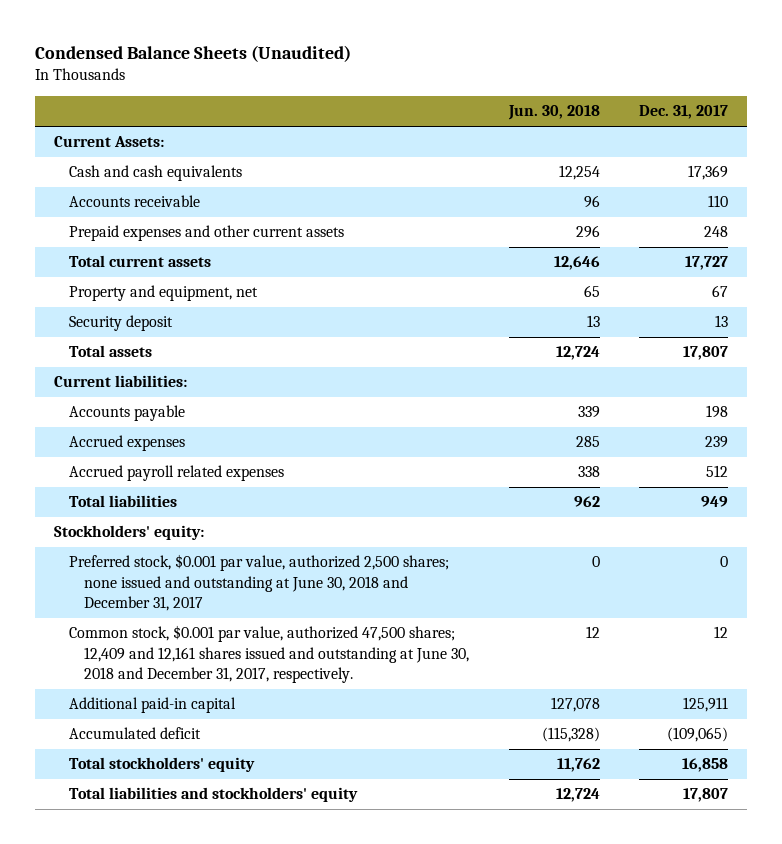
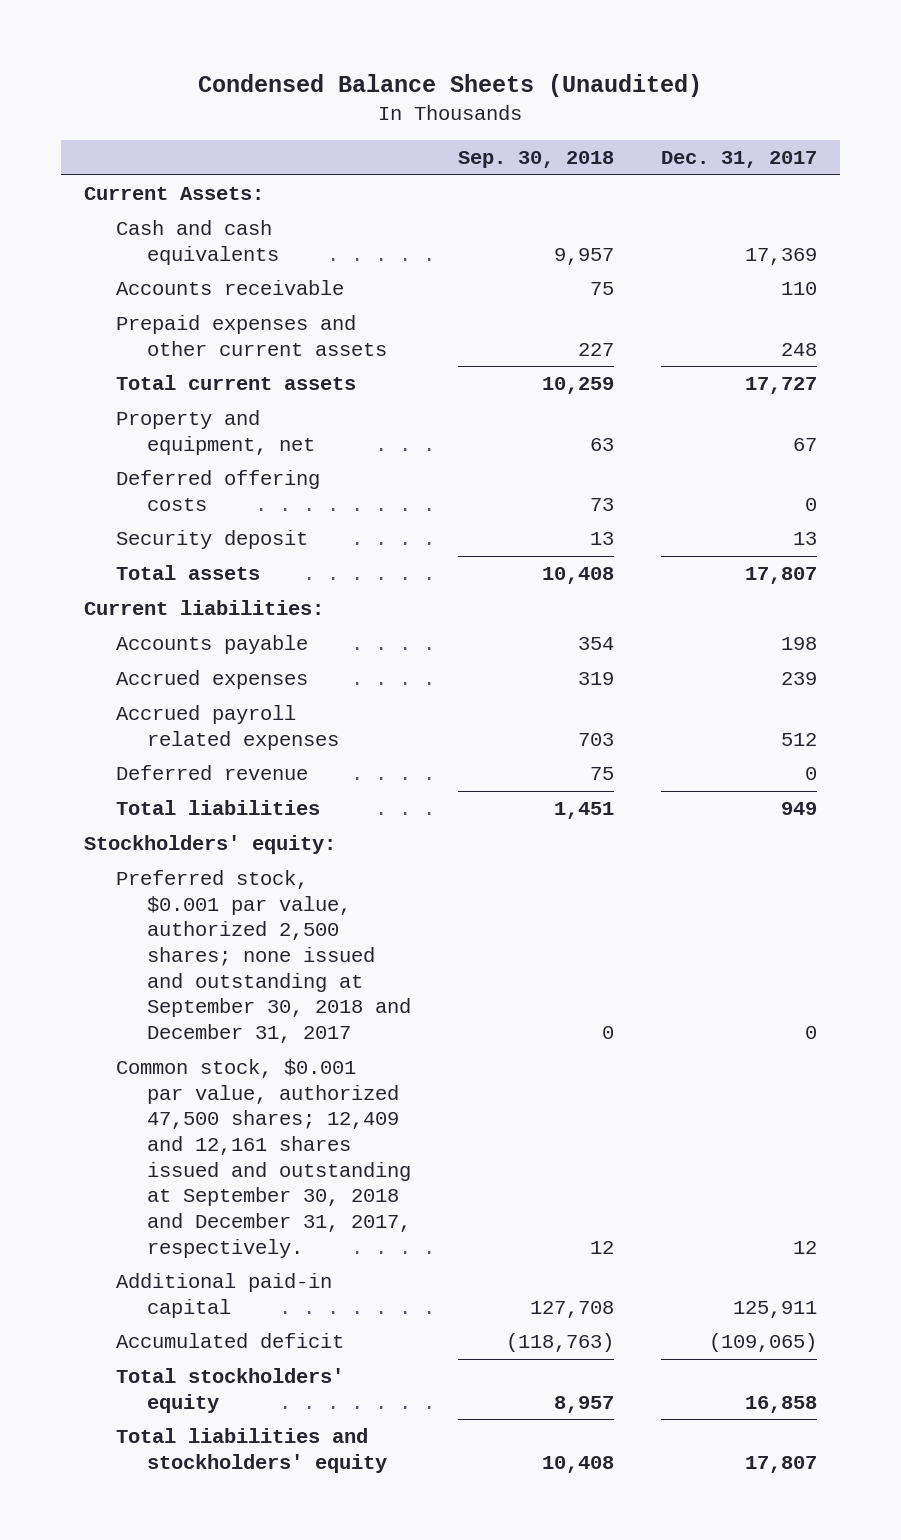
[507,105,600,121] Jun. 30, 2018 -> none
none -> [458,151,615,169] Sep. 30, 2018
none -> [115,470,320,511] Deferred offering costs
none -> [115,765,308,781] Deferred revenue
[69,554,450,612] Preferred stock, $0.001 par value, authorized 2,500 shares; none issued and outstanding at June 30, 2018 and December 31, 2017 -> [115,870,412,1044] Preferred stock, $0.001 par value, authorized 2,500 shares; none issued and outstanding at September 30, 2018 and December 31, 2017
[69,625,470,684] Common stock, $0.001 par value, authorized 47,500 shares; 12,409 and 12,161 shares issued and outstanding at June 30, 2018 and December 31, 2017, respectively. -> [115,1059,412,1258] Common stock, $0.001 par value, authorized 47,500 shares; 12,409 and 12,161 shares issued and outstanding at September 30, 2018 and December 31, 2017, respectively.

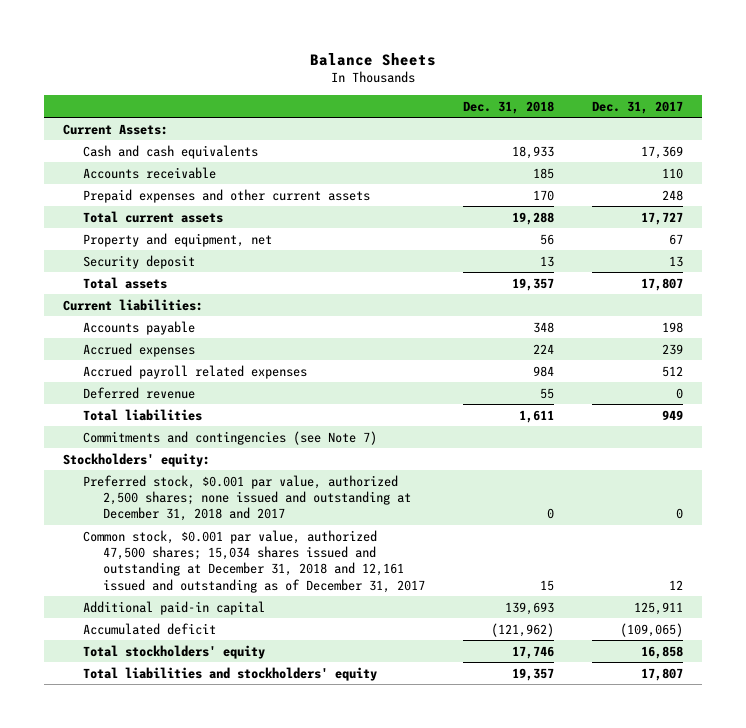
[198,74,703,98] Condensed Balance Sheets (Unaudited) -> [310,52,437,66] Balance Sheets
[458,151,615,169] Sep. 30, 2018 -> none
none -> [462,100,554,114] Dec. 31, 2018
[115,470,320,511] Deferred offering costs -> none
none -> [83,430,378,445] Commitments and contingencies (see Note 7)
[115,870,412,1044] Preferred stock, $0.001 par value, authorized 2,500 shares; none issued and outstanding at September 30, 2018 and December 31, 2017 -> [83,474,411,522] Preferred stock, $0.001 par value, authorized 2,500 shares; none issued and outstanding at December 31, 2018 and 2017
[115,1059,412,1258] Common stock, $0.001 par value, authorized 47,500 shares; 12,409 and 12,161 shares issued and outstanding at September 30, 2018 and December 31, 2017, respectively. -> [83,529,425,593] Common stock, $0.001 par value, authorized 47,500 shares; 15,034 shares issued and outstanding at December 31, 2018 and 12,161 issued and outstanding as of December 31, 2017

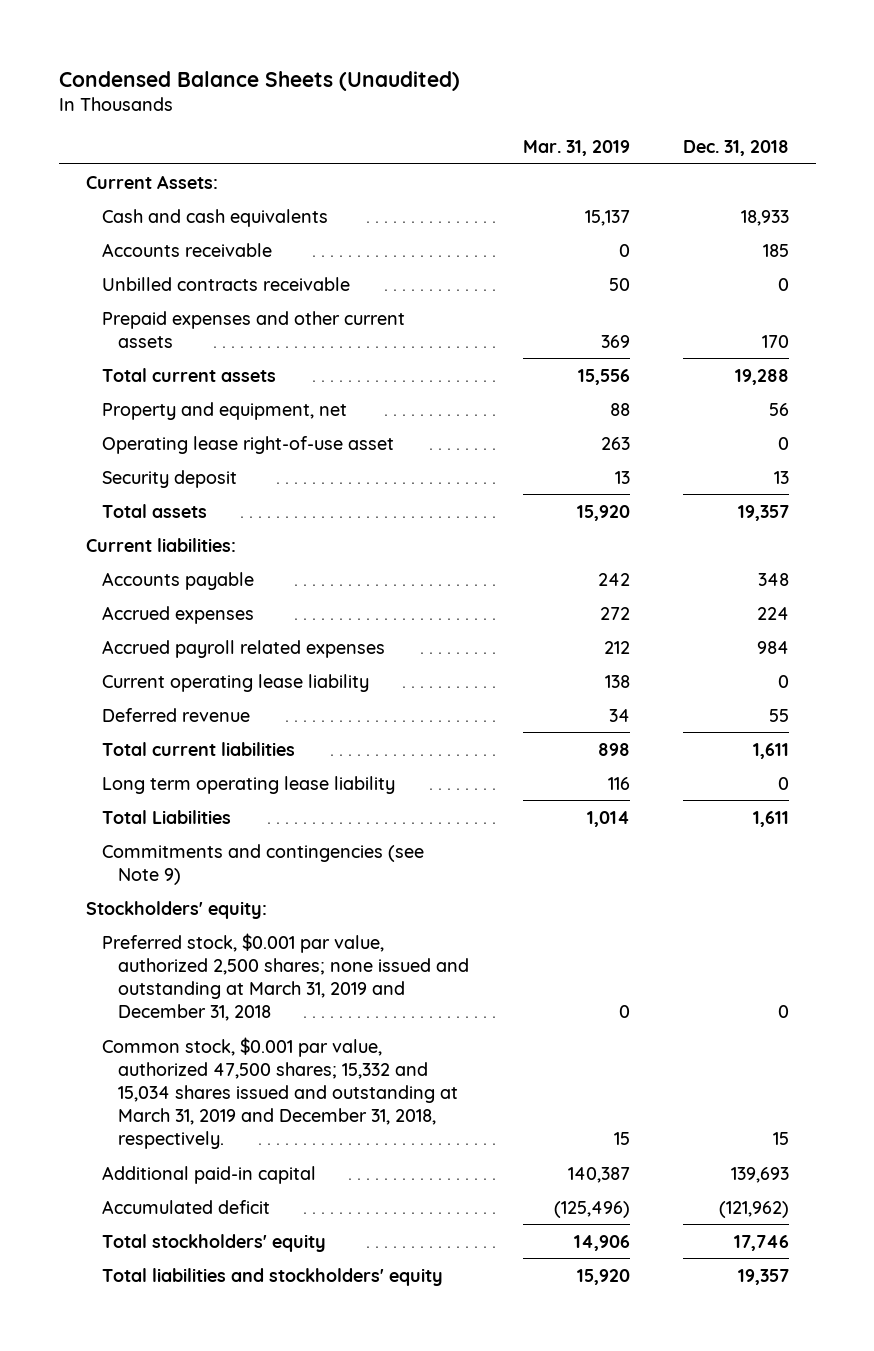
[310,52,437,66] Balance Sheets -> [58,70,460,91] Condensed Balance Sheets (Unaudited)
[591,100,683,114] Dec. 31, 2017 -> none
none -> [522,139,630,156] Mar. 31, 2019
none -> [101,276,350,291] Unbilled contracts receivable
none -> [101,435,394,454] Operating lease right-of-use asset
none -> [101,673,369,692] Current operating lease liability
[83,408,203,421] Total liabilities -> [101,741,295,756] Total current liabilities
none -> [101,775,395,794] Long term operating lease liability
none -> [101,809,231,824] Total Liabilities
[83,430,378,445] Commitments and contingencies (see Note 7) -> [101,843,424,885] Commitments and contingencies (see Note 9)
[83,474,411,522] Preferred stock, $0.001 par value, authorized 2,500 shares; none issued and outstanding at December 31, 2018 and 2017 -> [101,932,470,1022] Preferred stock, $0.001 par value, authorized 2,500 shares; none issued and outstanding at March 31, 2019 and December 31, 2018
[83,529,425,593] Common stock, $0.001 par value, authorized 47,500 shares; 15,034 shares issued and outstanding at December 31, 2018 and 12,161 issued and outstanding as of December 31, 2017 -> [101,1036,459,1150] Common stock, $0.001 par value, authorized 47,500 shares; 15,332 and 15,034 shares issued and outstanding at March 31, 2019 and December 31, 2018, respectively.

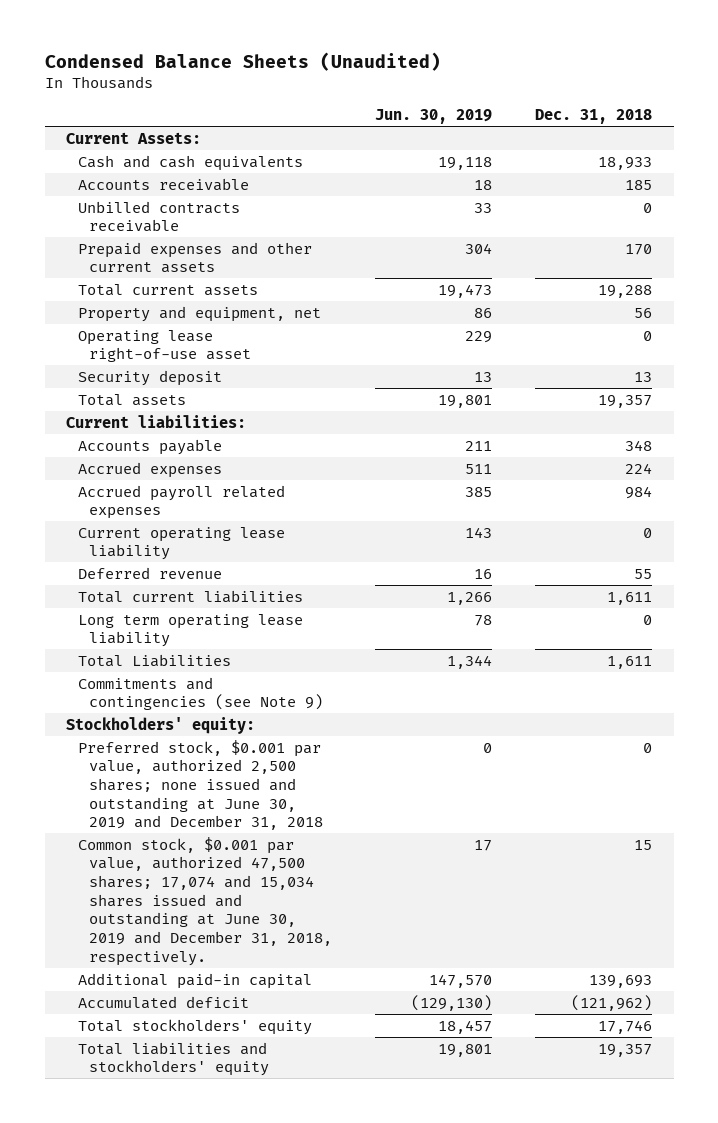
[522,139,630,156] Mar. 31, 2019 -> none
none -> [375,109,493,125] Jun. 30, 2019
[101,932,470,1022] Preferred stock, $0.001 par value, authorized 2,500 shares; none issued and outstanding at March 31, 2019 and December 31, 2018 -> [77,739,324,831] Preferred stock, $0.001 par value, authorized 2,500 shares; none issued and outstanding at June 30, 2019 and December 31, 2018
[101,1036,459,1150] Common stock, $0.001 par value, authorized 47,500 shares; 15,332 and 15,034 shares issued and outstanding at March 31, 2019 and December 31, 2018, respectively. -> [77,836,333,966] Common stock, $0.001 par value, authorized 47,500 shares; 17,074 and 15,034 shares issued and outstanding at June 30, 2019 and December 31, 2018, respectively.

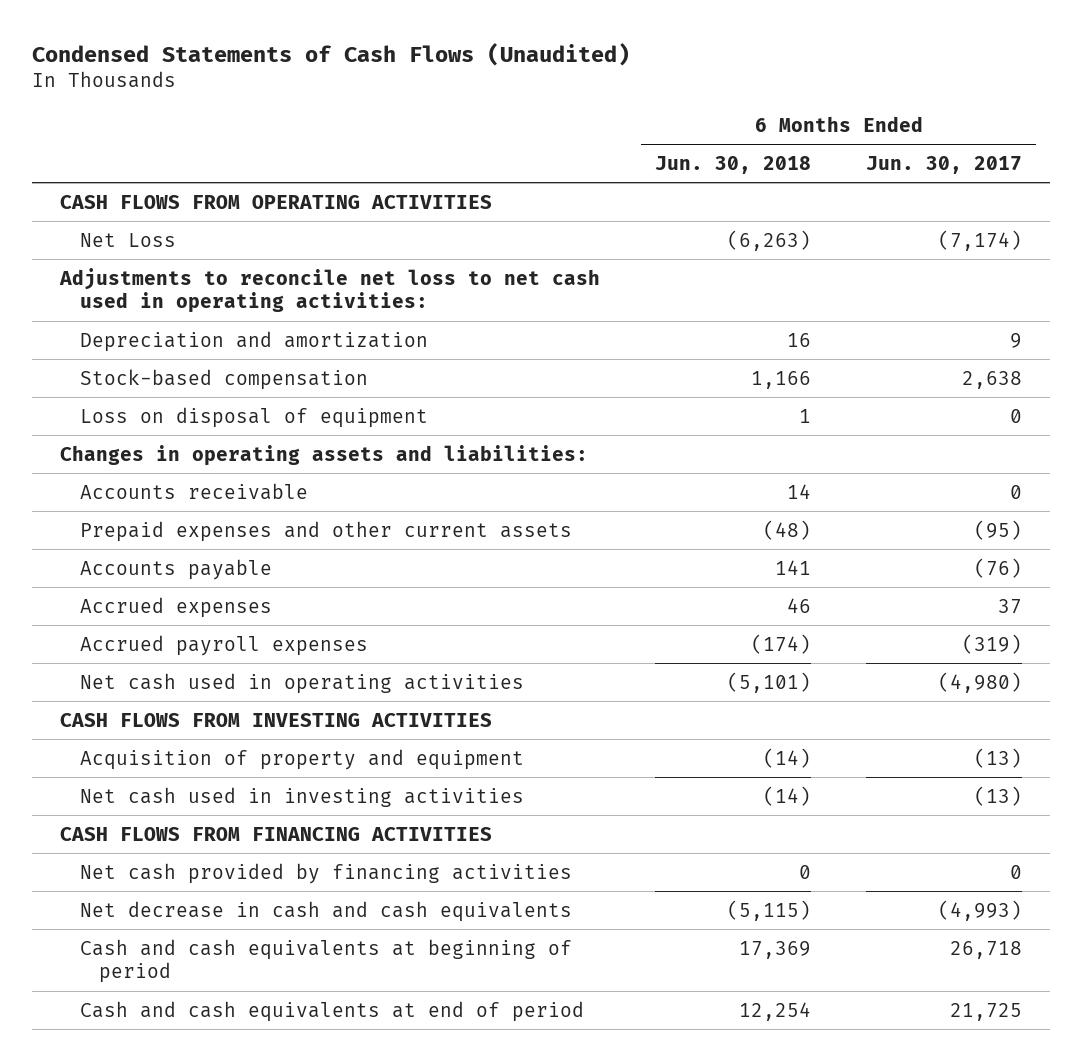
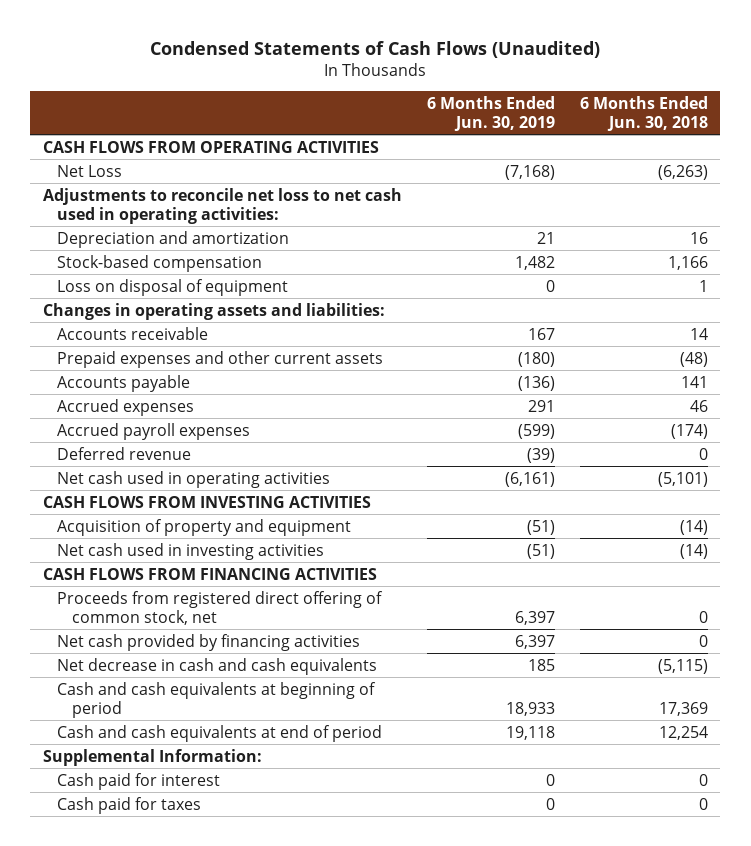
[866,155,1023,174] Jun. 30, 2017 -> none
none -> [426,95,555,131] 6 Months Ended Jun. 30, 2019
none -> [57,446,192,460] Deferred revenue
none -> [57,590,384,625] Proceeds from registered direct offering of common stock, net
none -> [42,748,262,766] Supplemental Information:
none -> [57,772,221,790] Cash paid for interest
none -> [57,796,202,814] Cash paid for taxes

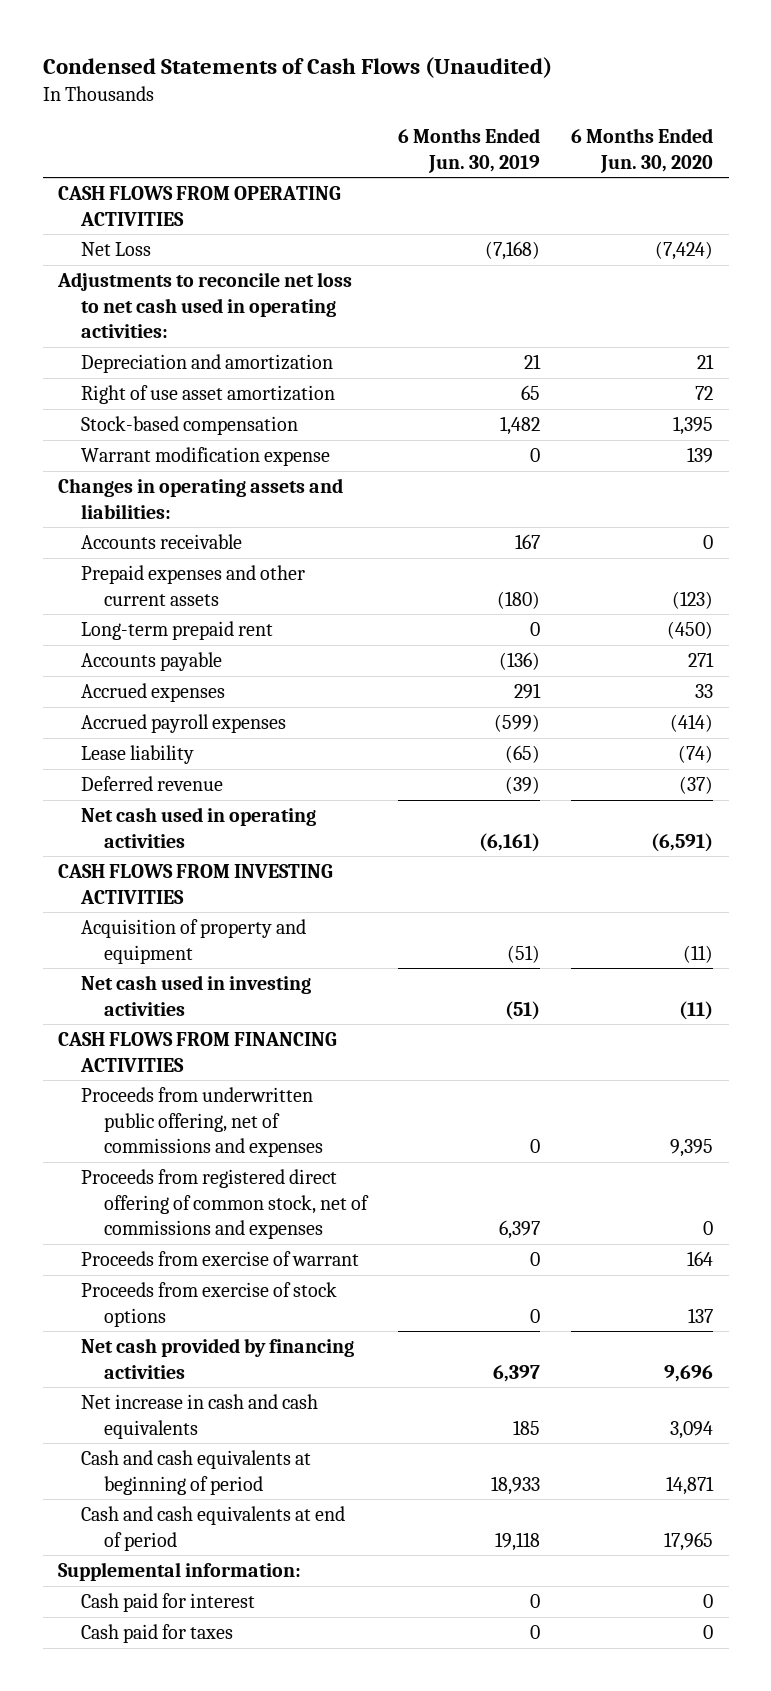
[579,95,708,131] 6 Months Ended Jun. 30, 2018 -> none
none -> [571,128,714,173] 6 Months Ended Jun. 30, 2020
none -> [81,385,336,405] Right of use asset amortization
[57,278,289,296] Loss on disposal of equipment -> none
none -> [81,447,331,467] Warrant modification expense
none -> [81,621,274,641] Long-term prepaid rent
none -> [81,745,195,765] Lease liability
none -> [81,1087,324,1158] Proceeds from underwritten public offering, net of commissions and expenses
[57,590,384,625] Proceeds from registered direct offering of common stock, net -> [81,1169,370,1240] Proceeds from registered direct offering of common stock, net of commissions and expenses
none -> [81,1251,360,1267] Proceeds from exercise of warrant
none -> [81,1282,338,1327] Proceeds from exercise of stock options
[57,657,378,675] Net decrease in cash and cash equivalents -> [81,1394,319,1439] Net increase in cash and cash equivalents
[42,748,262,766] Supplemental Information: -> [58,1562,302,1582] Supplemental information:

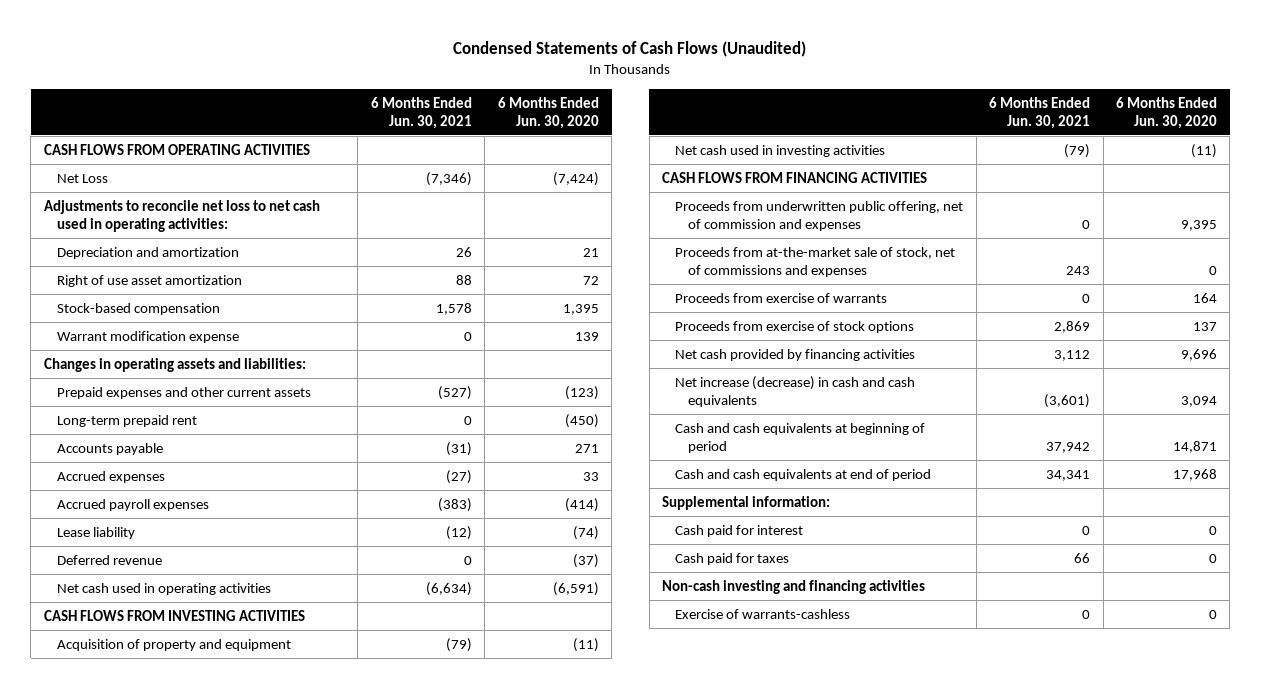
[398,128,541,173] 6 Months Ended Jun. 30, 2019 -> none
none -> [370,96,472,129] 6 Months Ended Jun. 30, 2021
[81,534,243,550] Accounts receivable -> none
[81,1087,324,1158] Proceeds from underwritten public offering, net of commissions and expenses -> [675,200,964,231] Proceeds from underwritten public offering, net of commission and expenses
[81,1169,370,1240] Proceeds from registered direct offering of common stock, net of commissions and expenses -> [675,246,956,277] Proceeds from at-the-market sale of stock, net of commissions and expenses
[81,1251,360,1267] Proceeds from exercise of warrant -> [675,292,888,303] Proceeds from exercise of warrants
[81,1394,319,1439] Net increase in cash and cash equivalents -> [675,375,916,407] Net increase (decrease) in cash and cash equivalents
[664,1531,714,1551] 17,965 -> [1173,468,1218,481] 17,968
none -> [662,579,926,594] Non-cash investing and financing activities
none -> [675,608,851,619] Exercise of warrants-cashless

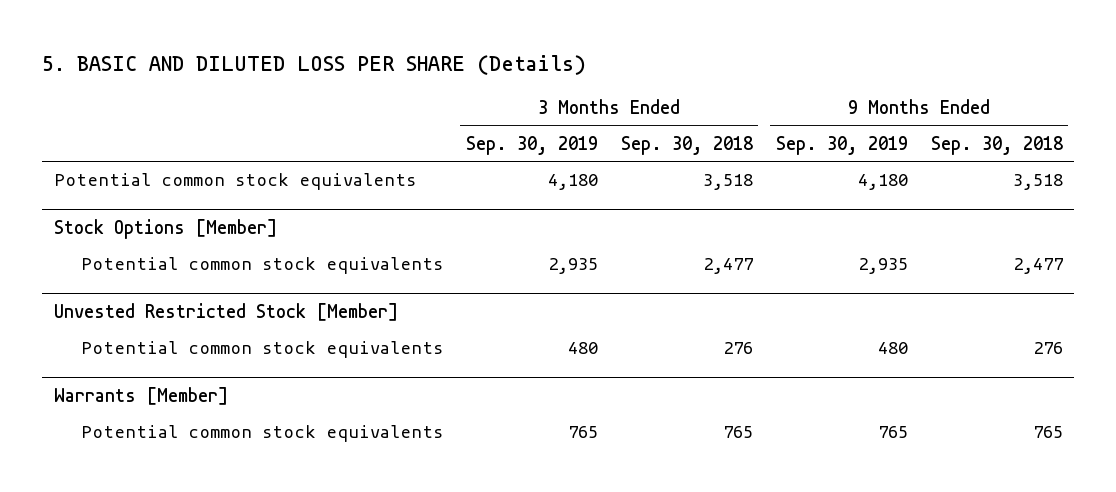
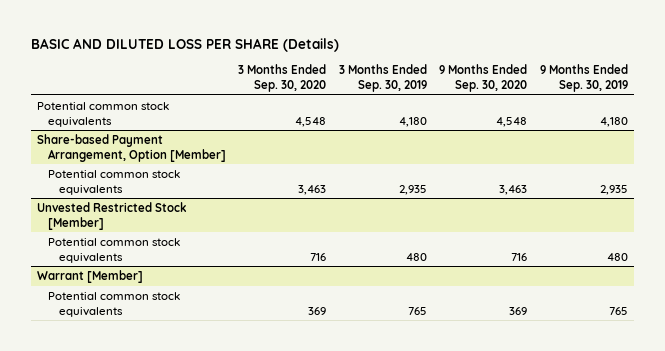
[42,54,587,75] 5. BASIC AND DILUTED LOSS PER SHARE (Details) -> [30,37,339,52] BASIC AND DILUTED LOSS PER SHARE (Details)
[620,135,753,155] Sep. 30, 2018 -> none
[930,135,1063,155] Sep. 30, 2018 -> none
none -> [238,64,327,93] 3 Months Ended Sep. 30, 2020
none -> [439,64,528,93] 9 Months Ended Sep. 30, 2020
[53,219,277,240] Stock Options [Member] -> [36,133,226,162] Share-based Payment Arrangement, Option [Member]
[53,387,228,406] Warrants [Member] -> [36,269,143,283] Warrant [Member]

